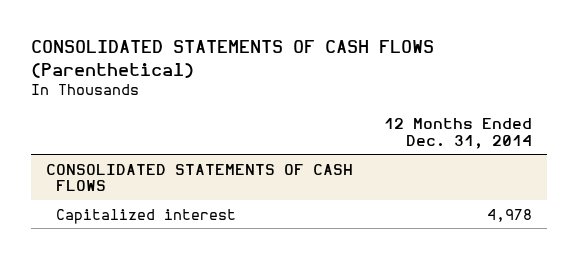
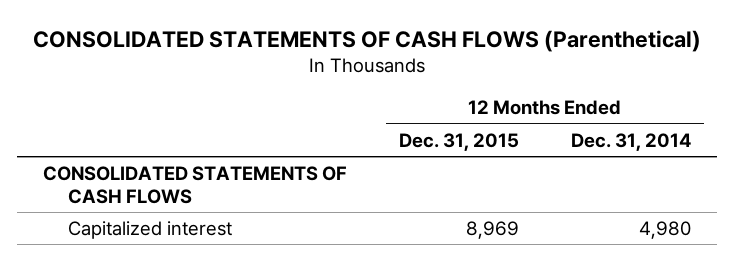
none -> [398,132,519,151] Dec. 31, 2015
[486,208,532,222] 4,978 -> [638,220,691,239] 4,980

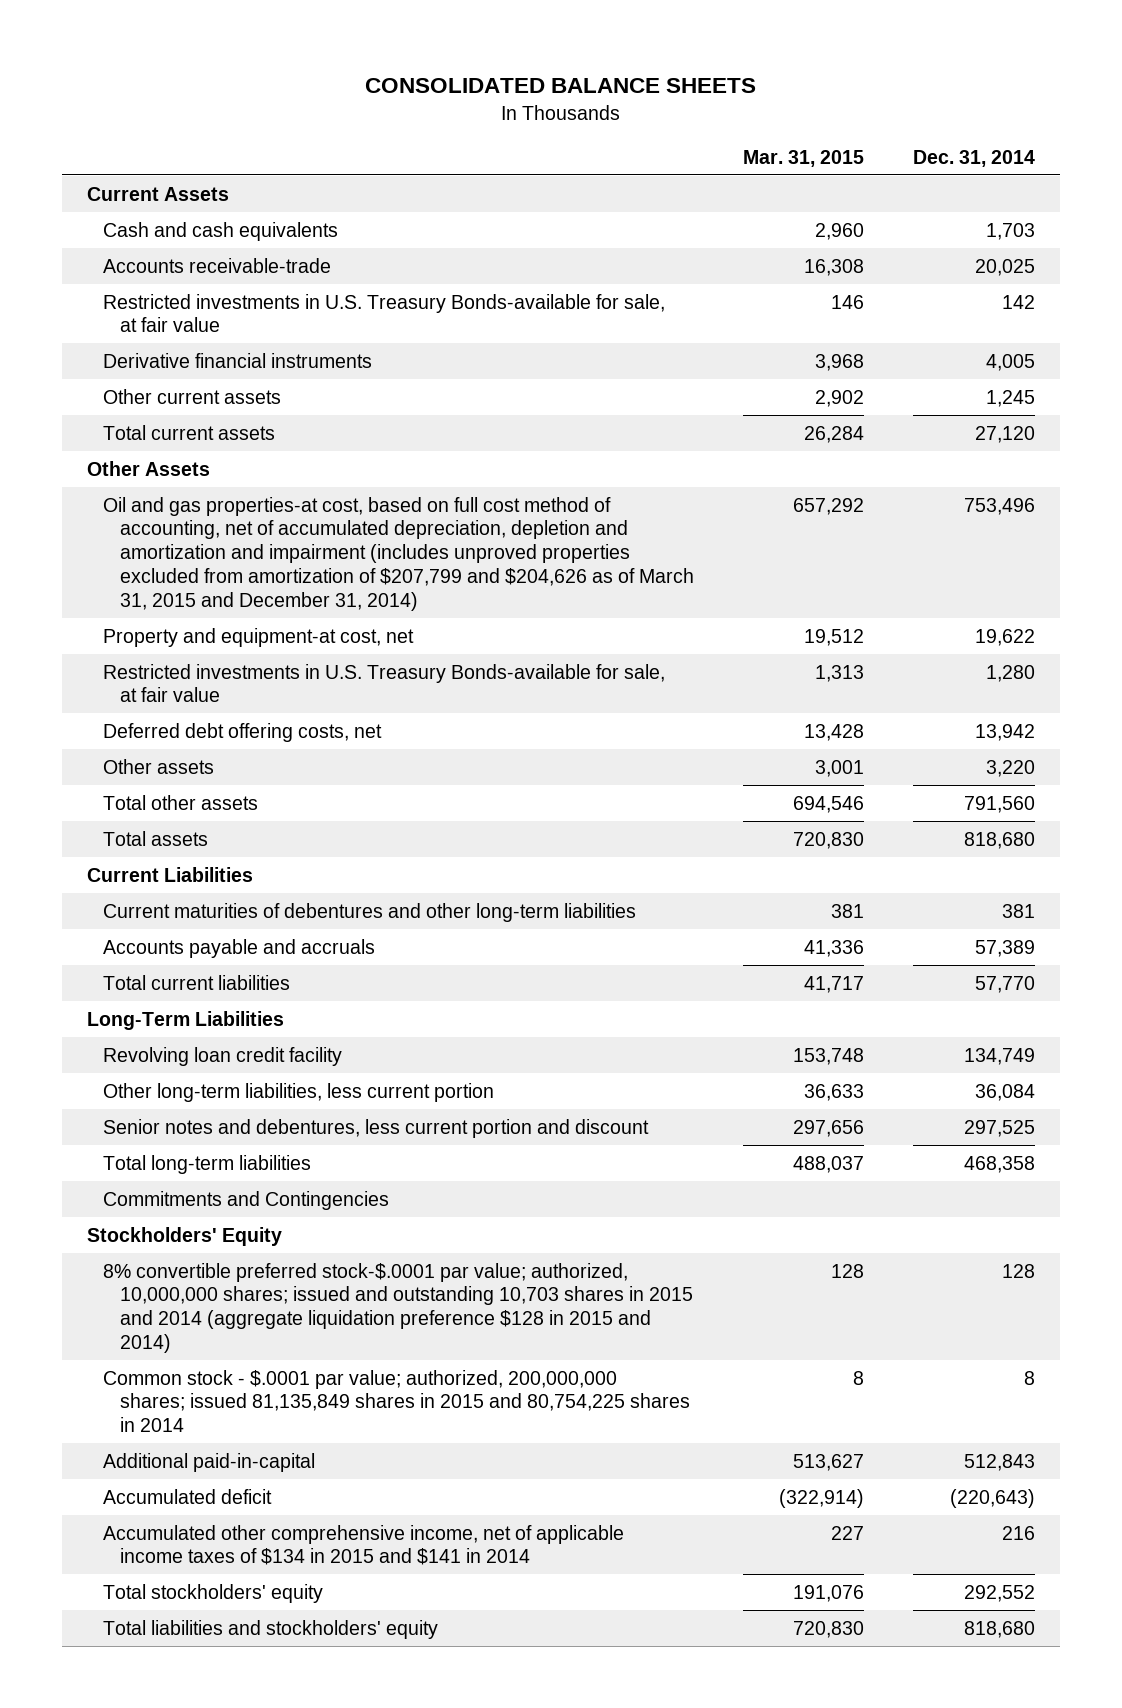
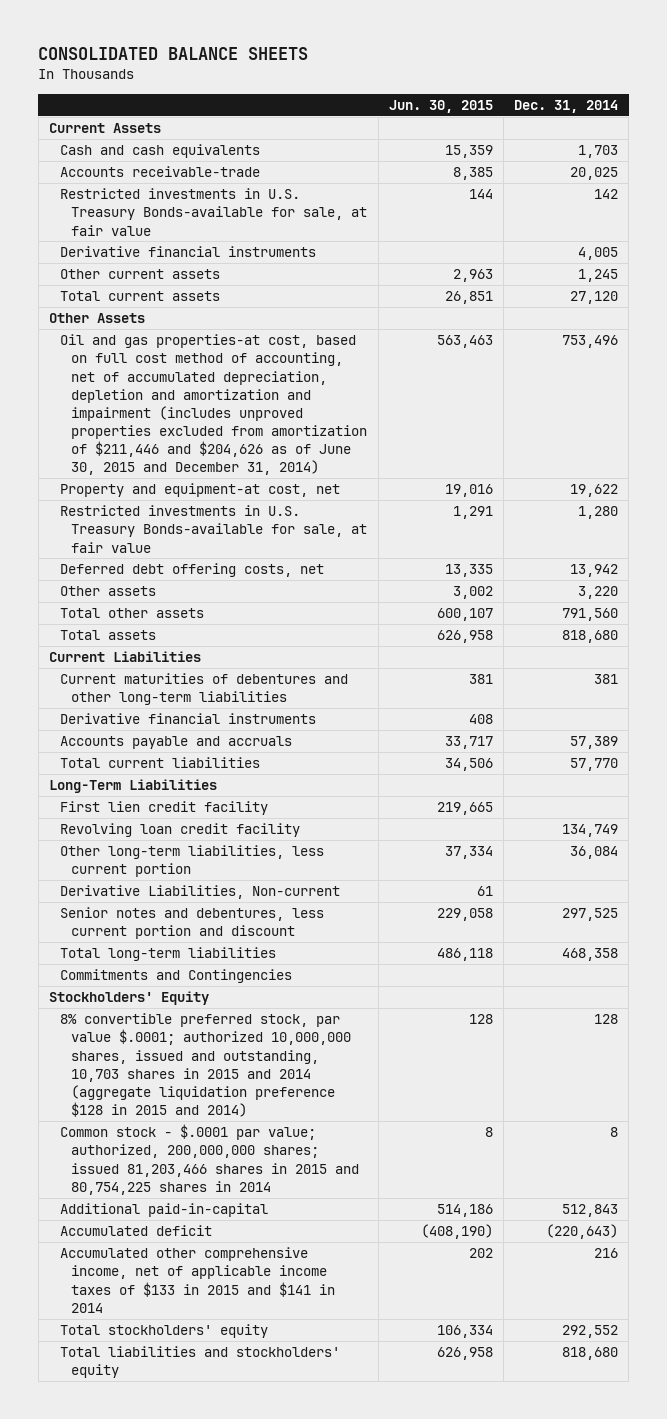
[742,149,864,167] Mar. 31, 2015 -> none
none -> [388,99,493,113] Jun. 30, 2015
[103,496,694,611] Oil and gas properties-at cost, based on full cost method of accounting, net of accumulated depreciation, depletion and amortization and impairment (includes unproved properties excluded from amortization of $207,799 and $204,626 as of March 31, 2015 and December 31, 2014) -> [60,334,368,476] Oil and gas properties-at cost, based on full cost method of accounting, net of accumulated depreciation, depletion and amortization and impairment (includes unproved properties excluded from amortization of $211,446 and $204,626 as of June 30, 2015 and December 31, 2014)
none -> [60,713,317,725] Derivative financial instruments
none -> [60,801,269,816] First lien credit facility
none -> [60,885,341,900] Derivative Liabilities, Non-current
[103,1262,693,1353] 8% convertible preferred stock-$.0001 par value; authorized, 10,000,000 shares; issued and outstanding 10,703 shares in 2015 and 2014 (aggregate liquidation preference $128 in 2015 and 2014) -> [60,1013,352,1117] 8% convertible preferred stock, par value $.0001; authorized 10,000,000 shares, issued and outstanding, 10,703 shares in 2015 and 2014 (aggregate liquidation preference $128 in 2015 and 2014)
[103,1369,690,1433] Common stock - $.0001 par value; authorized, 200,000,000 shares; issued 81,135,849 shares in 2015 and 80,754,225 shares in 2014 -> [60,1124,360,1195] Common stock - $.0001 par value; authorized, 200,000,000 shares; issued 81,203,466 shares in 2015 and 80,754,225 shares in 2014
[103,1524,625,1566] Accumulated other comprehensive income, net of applicable income taxes of $134 in 2015 and $141 in 2014 -> [60,1247,336,1313] Accumulated other comprehensive income, net of applicable income taxes of $133 in 2015 and $141 in 2014

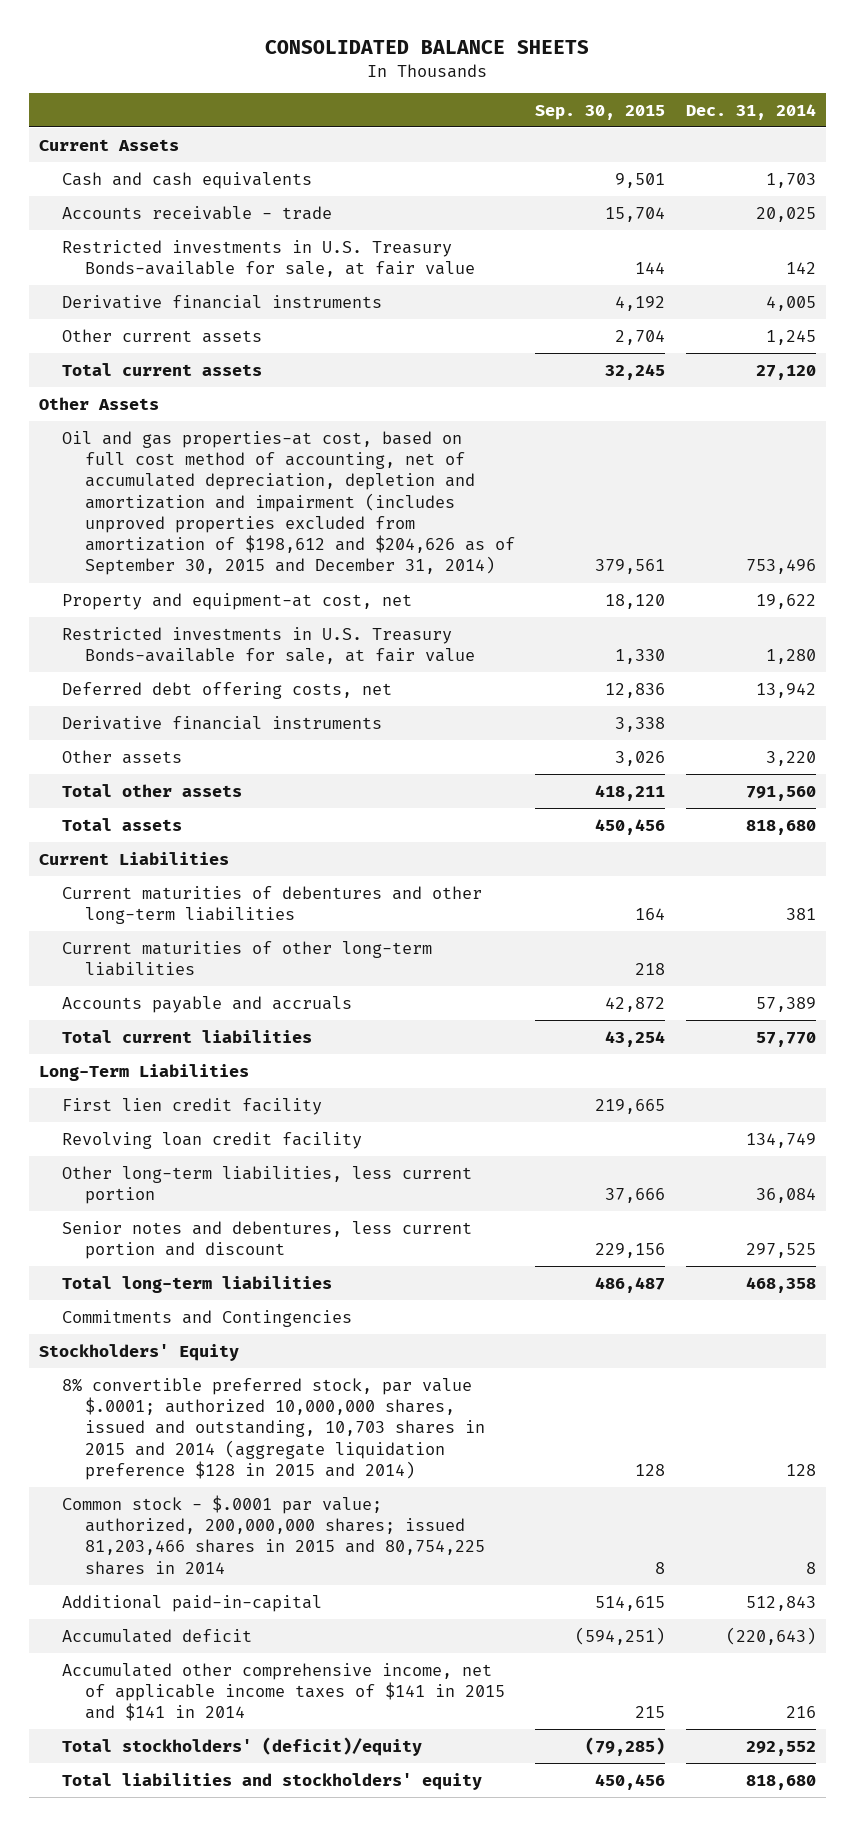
[388,99,493,113] Jun. 30, 2015 -> none
none -> [535,104,666,120] Sep. 30, 2015
[60,166,261,178] Accounts receivable-trade -> [61,205,332,220] Accounts receivable - trade
[60,334,368,476] Oil and gas properties-at cost, based on full cost method of accounting, net of accumulated depreciation, depletion and amortization and impairment (includes unproved properties excluded from amortization of $211,446 and $204,626 as of June 30, 2015 and December 31, 2014) -> [61,430,515,576] Oil and gas properties-at cost, based on full cost method of accounting, net of accumulated depreciation, depletion and amortization and impairment (includes unproved properties excluded from amortization of $198,612 and $204,626 as of September 30, 2015 and December 31, 2014)
[60,713,317,725] Derivative financial instruments -> [61,715,382,730] Derivative financial instruments
none -> [61,940,432,976] Current maturities of other long-term liabilities
[60,885,341,900] Derivative Liabilities, Non-current -> none
[60,1247,336,1313] Accumulated other comprehensive income, net of applicable income taxes of $133 in 2015 and $141 in 2014 -> [61,1662,505,1722] Accumulated other comprehensive income, net of applicable income taxes of $141 in 2015 and $141 in 2014
[60,1324,269,1339] Total stockholders' equity -> [61,1736,422,1756] Total stockholders' (deficit)/equity

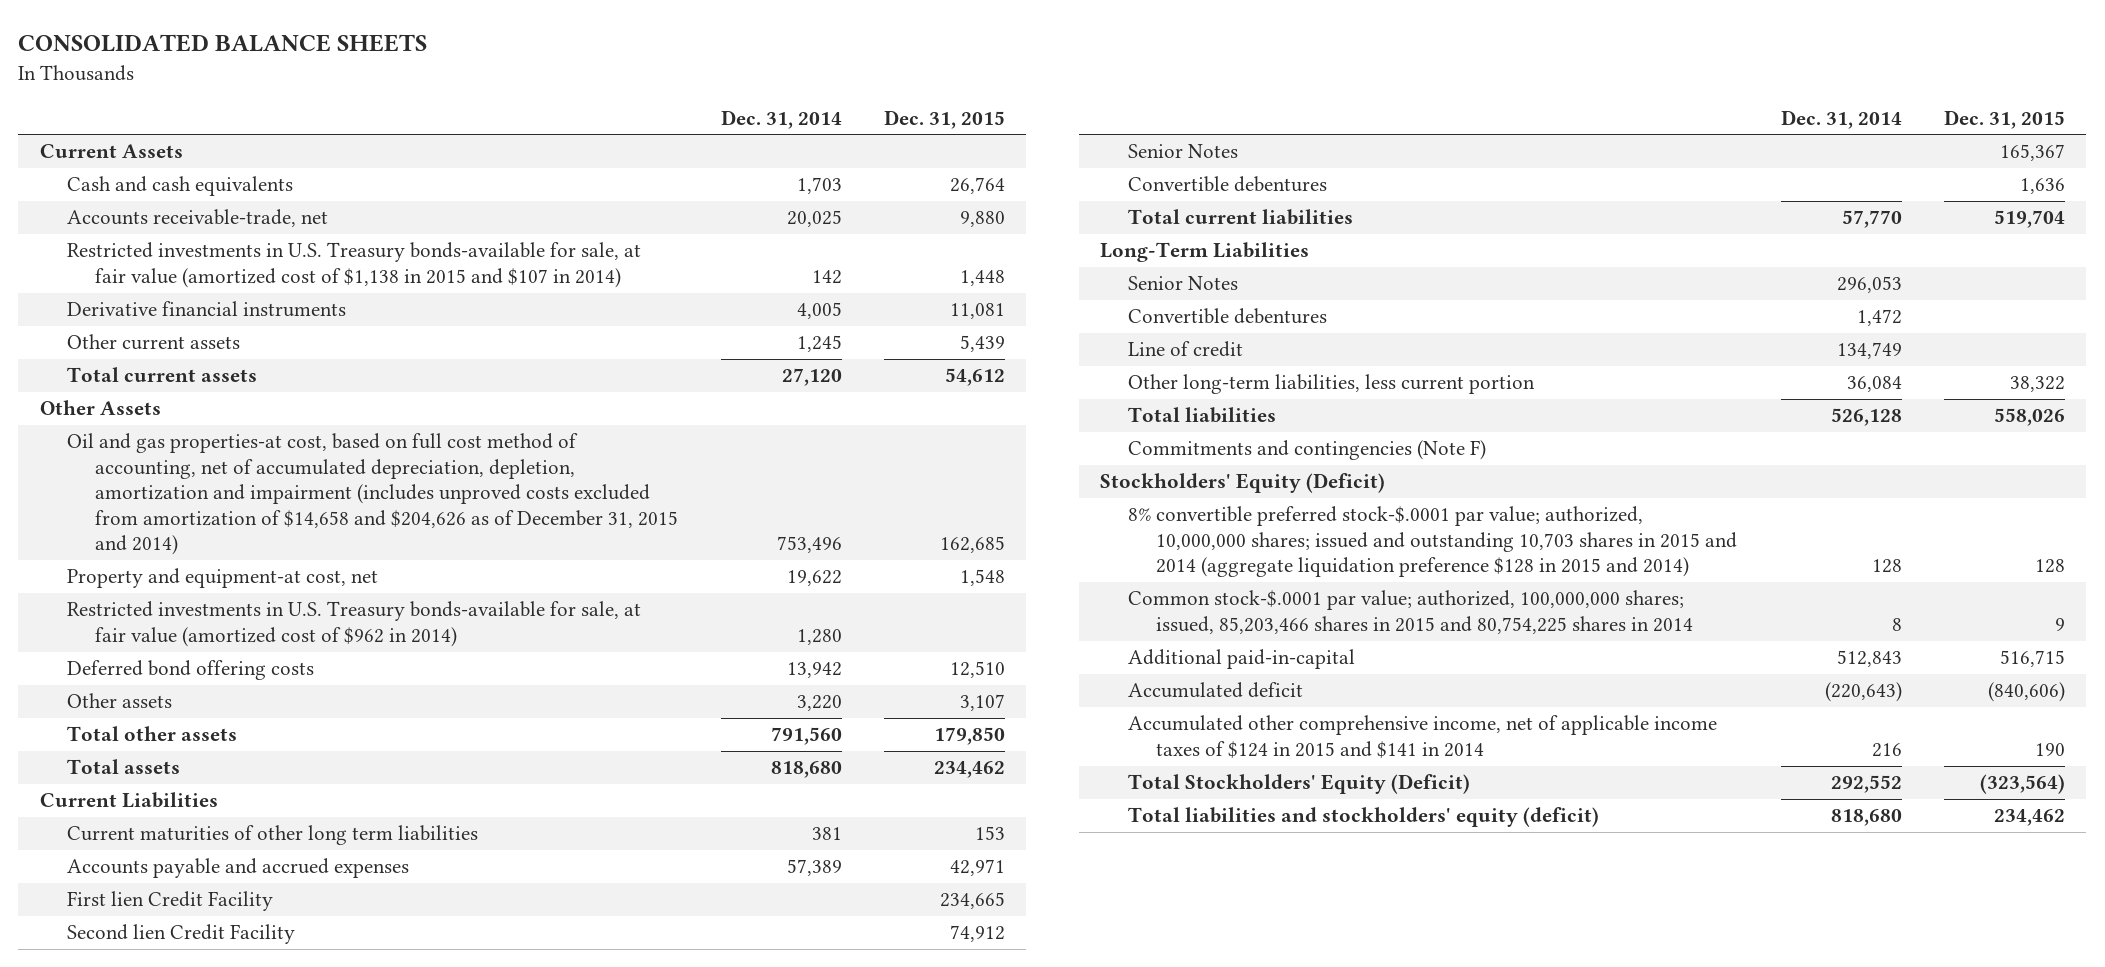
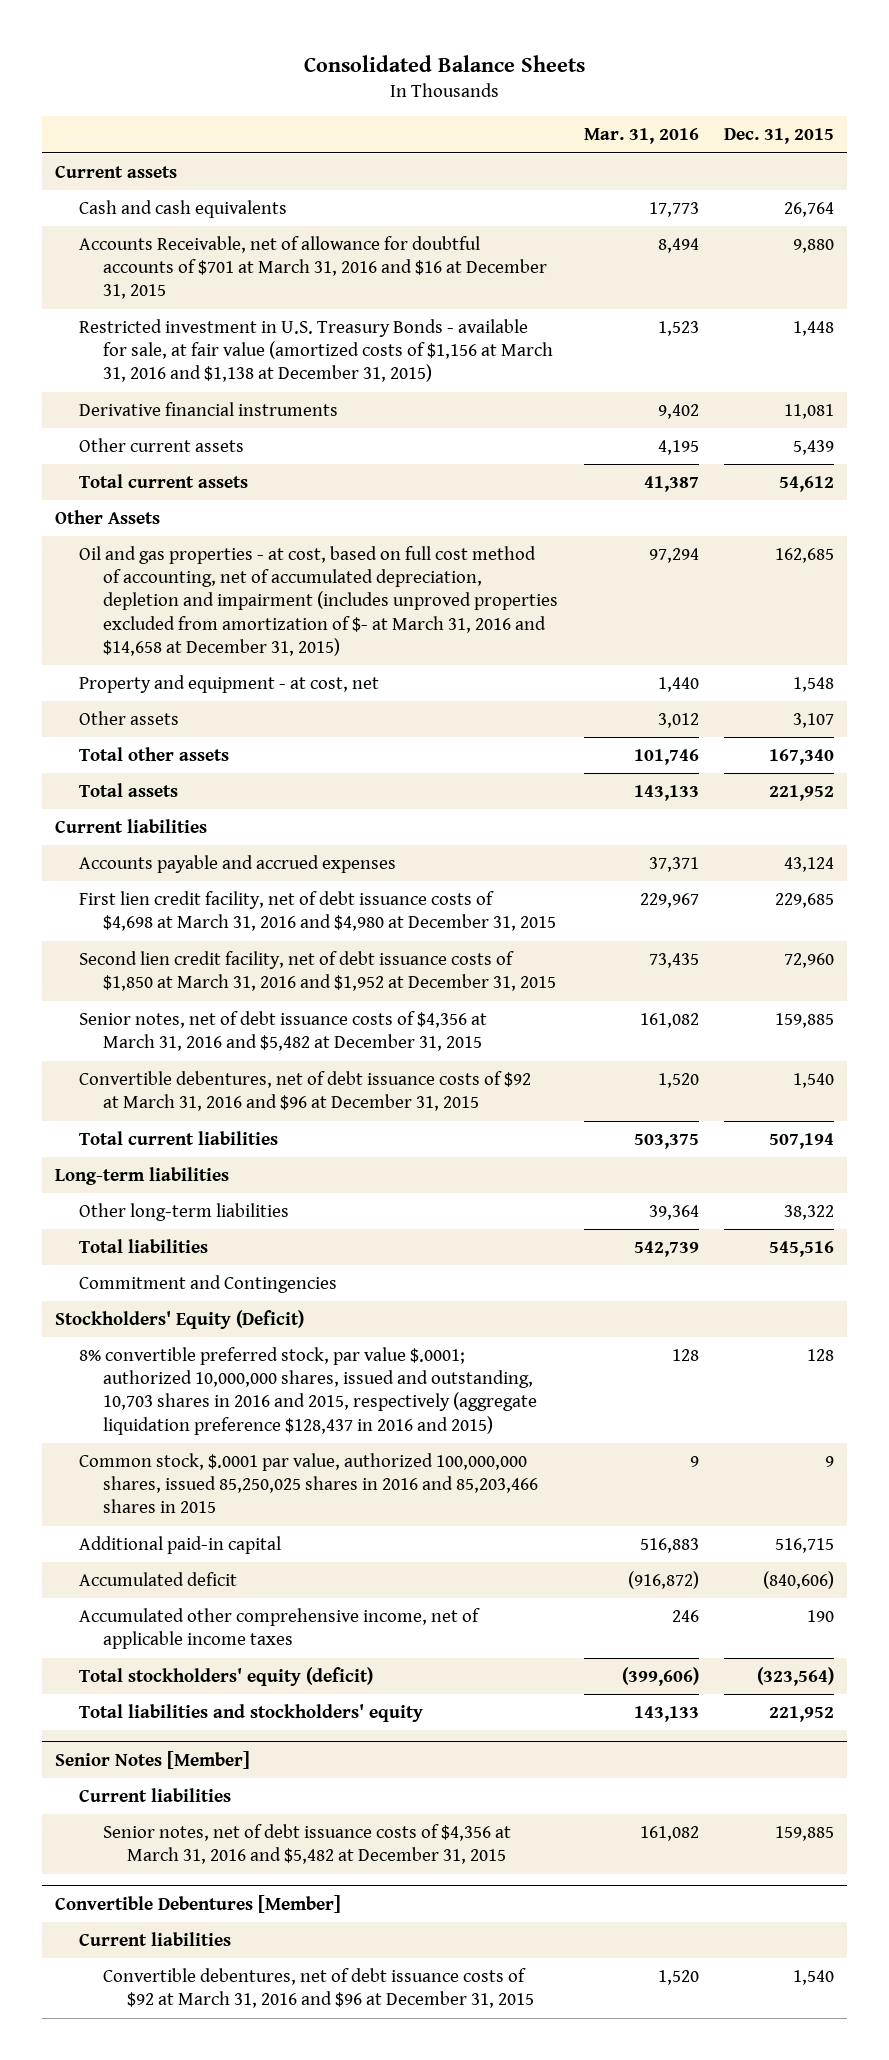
[18,34,428,53] CONSOLIDATED BALANCE SHEETS -> [303,54,585,72] Consolidated Balance Sheets
[720,109,842,129] Dec. 31, 2014 -> none
none -> [583,128,699,145] Mar. 31, 2016
[39,144,183,159] Current Assets -> [55,165,178,179] Current assets
[67,209,329,228] Accounts receivable-trade, net -> [79,236,547,300] Accounts Receivable, net of allowance for doubtful accounts of $701 at March 31, 2016 and $16 at December 31, 2015
[67,242,642,288] Restricted investments in U.S. Treasury bonds-available for sale, at fair value (amortized cost of $1,138 in 2015 and $107 in 2014) -> [79,319,553,383] Restricted investment in U.S. Treasury Bonds - available for sale, at fair value (amortized costs of $1,156 at March 31, 2016 and $1,138 at December 31, 2015)
[67,601,642,647] Restricted investments in U.S. Treasury bonds-available for sale, at fair value (amortized cost of $962 in 2014) -> none
[67,660,315,681] Deferred bond offering costs -> none
[67,433,679,556] Oil and gas properties-at cost, based on full cost method of accounting, net of accumulated depreciation, depletion, amortization and impairment (includes unproved costs excluded from amortization of $14,658 and $204,626 as of December 31, 2015 and 2014) -> [79,546,558,656] Oil and gas properties - at cost, based on full cost method of accounting, net of accumulated depreciation, depletion and impairment (includes unproved properties excluded from amortization of $- at March 31, 2016 and $14,658 at December 31, 2015)
[67,568,379,589] Property and equipment-at cost, net -> [79,675,380,694] Property and equipment - at cost, net
[67,825,479,846] Current maturities of other long term liabilities -> none
[1127,144,1238,159] Senior Notes -> none
[1127,176,1327,193] Convertible debentures -> none
[1127,276,1238,291] Senior Notes -> none
[1127,308,1327,325] Convertible debentures -> none
[1127,341,1243,358] Line of credit -> none
[933,727,1005,746] 179,850 -> [769,749,835,766] 167,340
[933,761,1005,779] 234,462 -> [769,785,835,802] 221,952
[39,792,218,809] Current Liabilities -> [55,819,208,834] Current liabilities
[949,859,1005,877] 42,971 -> [784,857,835,873] 43,124
[67,891,274,912] First lien Credit Facility -> [79,891,556,932] First lien credit facility, net of debt issuance costs of $4,698 at March 31, 2016 and $4,980 at December 31, 2015
[939,892,1005,910] 234,665 -> [775,893,835,909] 229,685
[67,924,296,945] Second lien Credit Facility -> [79,951,556,992] Second lien credit facility, net of debt issuance costs of $1,850 at March 31, 2016 and $1,952 at December 31, 2015
[949,925,1005,943] 74,912 -> [784,953,835,969] 72,960
none -> [79,1011,488,1052] Senior notes, net of debt issuance costs of $4,356 at March 31, 2016 and $5,482 at December 31, 2015
none -> [79,1071,532,1112] Convertible debentures, net of debt issuance costs of $92 at March 31, 2016 and $96 at December 31, 2015
[1994,210,2066,229] 519,704 -> [769,1133,835,1150] 507,194
[1100,242,1310,263] Long-Term Liabilities -> [55,1167,230,1186] Long-term liabilities
[1127,374,1535,395] Other long-term liabilities, less current portion -> [79,1203,290,1222] Other long-term liabilities
[1994,408,2066,427] 558,026 -> [769,1241,835,1258] 545,516
[1127,440,1486,461] Commitments and contingencies (Note F) -> [79,1275,338,1294] Commitment and Contingencies
[1127,506,1737,578] 8% convertible preferred stock-$.0001 par value; authorized, 10,000,000 shares; issued and outstanding 10,703 shares in 2015 and 2014 (aggregate liquidation preference $128 in 2015 and 2014) -> [79,1347,537,1435] 8% convertible preferred stock, par value $.0001; authorized 10,000,000 shares, issued and outstanding, 10,703 shares in 2016 and 2015, respectively (aggregate liquidation preference $128,437 in 2016 and 2015)
[1127,590,1693,634] Common stock-$.0001 par value; authorized, 100,000,000 shares; issued, 85,203,466 shares in 2015 and 80,754,225 shares in 2014 -> [79,1453,538,1514] Common stock, $.0001 par value, authorized 100,000,000 shares, issued 85,250,025 shares in 2016 and 85,203,466 shares in 2015
[1127,649,1355,670] Additional paid-in-capital -> [79,1536,282,1555] Additional paid-in capital
[1127,715,1717,758] Accumulated other comprehensive income, net of applicable income taxes of $124 in 2015 and $141 in 2014 -> [79,1608,481,1650] Accumulated other comprehensive income, net of applicable income taxes
[1127,774,1470,795] Total Stockholders' Equity (Deficit) -> [79,1667,374,1687] Total stockholders' equity (deficit)
[1127,807,1599,828] Total liabilities and stockholders' equity (deficit) -> [79,1704,424,1723] Total liabilities and stockholders' equity
[1994,809,2066,827] 234,462 -> [769,1706,835,1723] 221,952
none -> [55,1750,251,1769] Senior Notes [Member]
none -> [79,1788,232,1803] Current liabilities
none -> [102,1824,511,1865] Senior notes, net of debt issuance costs of $4,356 at March 31, 2016 and $5,482 at December 31, 2015
none -> [55,1894,342,1913] Convertible Debentures [Member]
none -> [79,1932,232,1947] Current liabilities
none -> [102,1968,534,2009] Convertible debentures, net of debt issuance costs of $92 at March 31, 2016 and $96 at December 31, 2015

